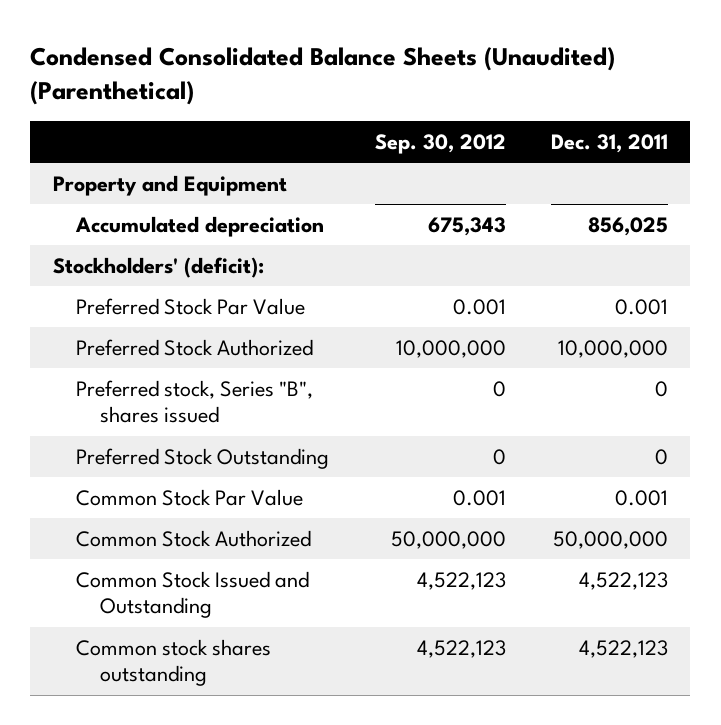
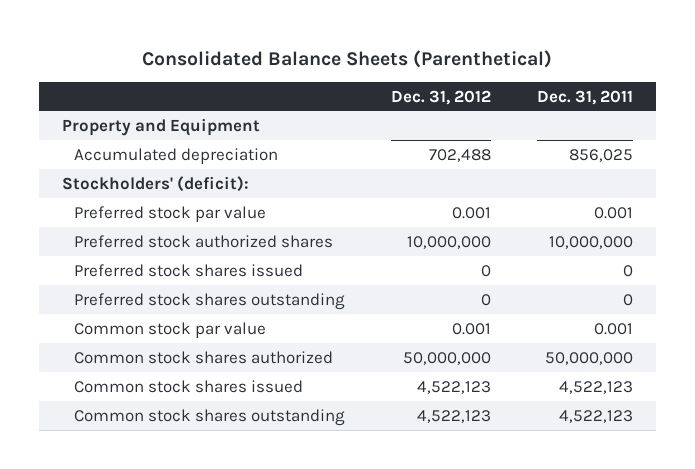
[30,46,616,105] Condensed Consolidated Balance Sheets (Unaudited) (Parenthetical) -> [142,49,553,68] Consolidated Balance Sheets (Parenthetical)
[374,133,506,154] Sep. 30, 2012 -> none
none -> [390,89,491,105] Dec. 31, 2012
[76,297,306,315] Preferred Stock Par Value -> [73,205,266,222] Preferred stock par value
[76,338,314,356] Preferred Stock Authorized -> [73,234,333,248] Preferred stock authorized shares
[76,379,314,424] Preferred stock, Series "B", shares issued -> [73,263,303,277] Preferred stock shares issued
[76,447,330,469] Preferred Stock Outstanding -> [73,292,345,310] Preferred stock shares outstanding
[76,488,304,506] Common Stock Par Value -> [73,321,266,338] Common stock par value
[76,529,312,547] Common Stock Authorized -> [73,350,333,364] Common stock shares authorized
[76,570,310,619] Common Stock Issued and Outstanding -> [73,379,303,393] Common stock shares issued

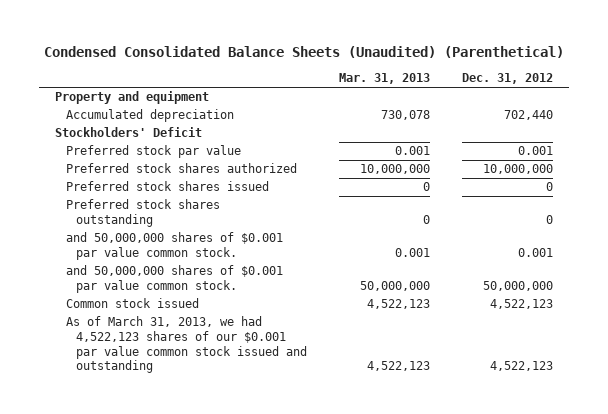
[142,49,553,68] Consolidated Balance Sheets (Parenthetical) -> [44,46,565,59] Condensed Consolidated Balance Sheets (Unaudited) (Parenthetical)
[536,89,633,105] Dec. 31, 2011 -> none
none -> [339,73,431,85] Mar. 31, 2013
[61,117,260,136] Property and Equipment -> [55,91,210,105] Property and equipment
[428,148,491,162] 702,488 -> [504,110,554,121] 702,440
[61,175,249,192] Stockholders' (deficit): -> [55,127,203,138] Stockholders' Deficit
[73,234,333,248] Preferred stock authorized shares -> [65,163,297,174] Preferred stock shares authorized
[73,321,266,338] Common stock par value -> [65,232,283,260] and 50,000,000 shares of $0.001 par value common stock.
[73,350,333,364] Common stock shares authorized -> [65,265,283,293] and 50,000,000 shares of $0.001 par value common stock.
[73,379,303,393] Common stock shares issued -> [65,298,199,309] Common stock issued
[73,408,345,426] Common stock shares outstanding -> [65,316,308,374] As of March 31, 2013, we had 4,522,123 shares of our $0.001 par value common stock issued and outstanding

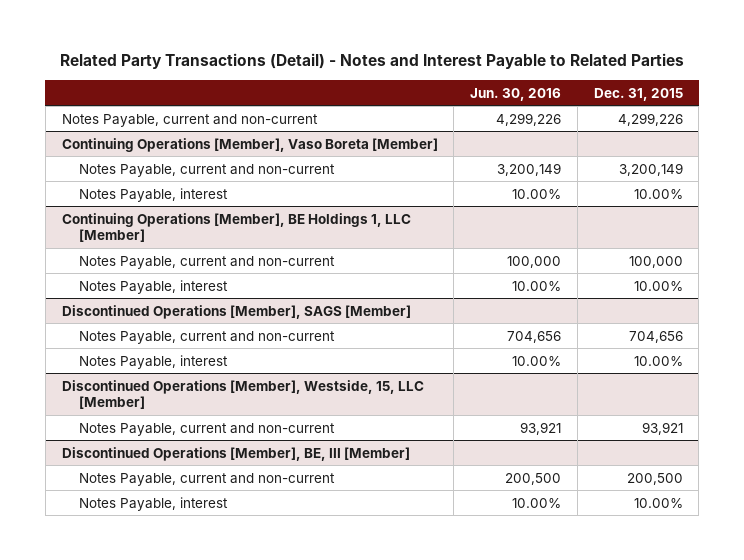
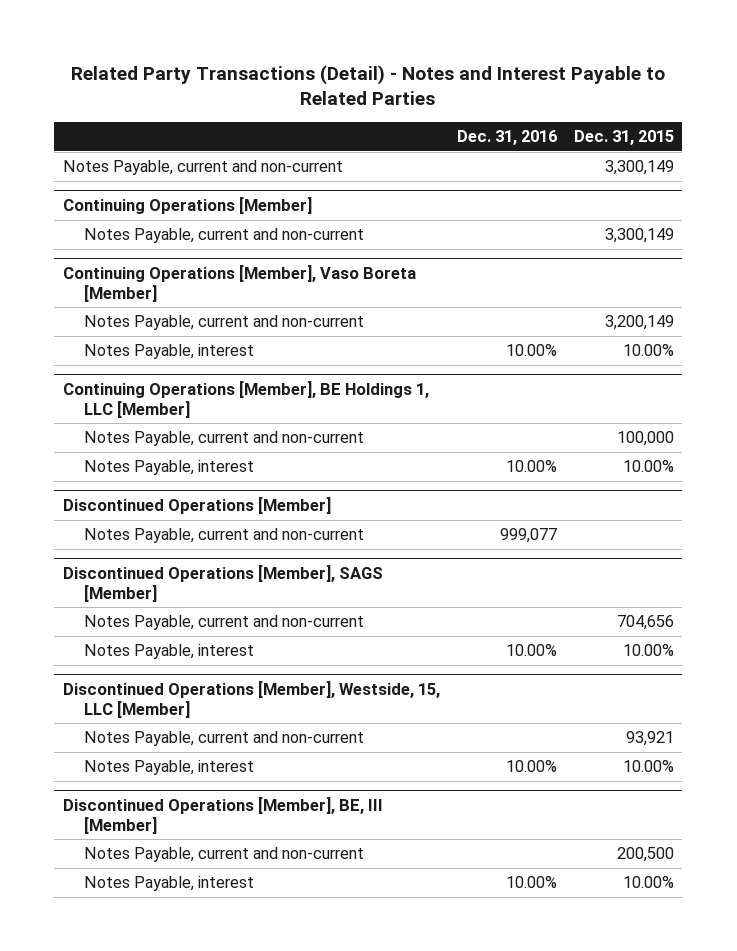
[470,87,562,101] Jun. 30, 2016 -> none
none -> [456,130,557,146] Dec. 31, 2016
[617,112,683,126] 4,299,226 -> [604,160,674,176] 3,300,149
none -> [62,197,312,215] Continuing Operations [Member]
none -> [84,228,365,244] Notes Payable, current and non-current
none -> [62,497,331,515] Discontinued Operations [Member]
none -> [84,528,365,544] Notes Payable, current and non-current
none -> [84,760,255,776] Notes Payable, interest

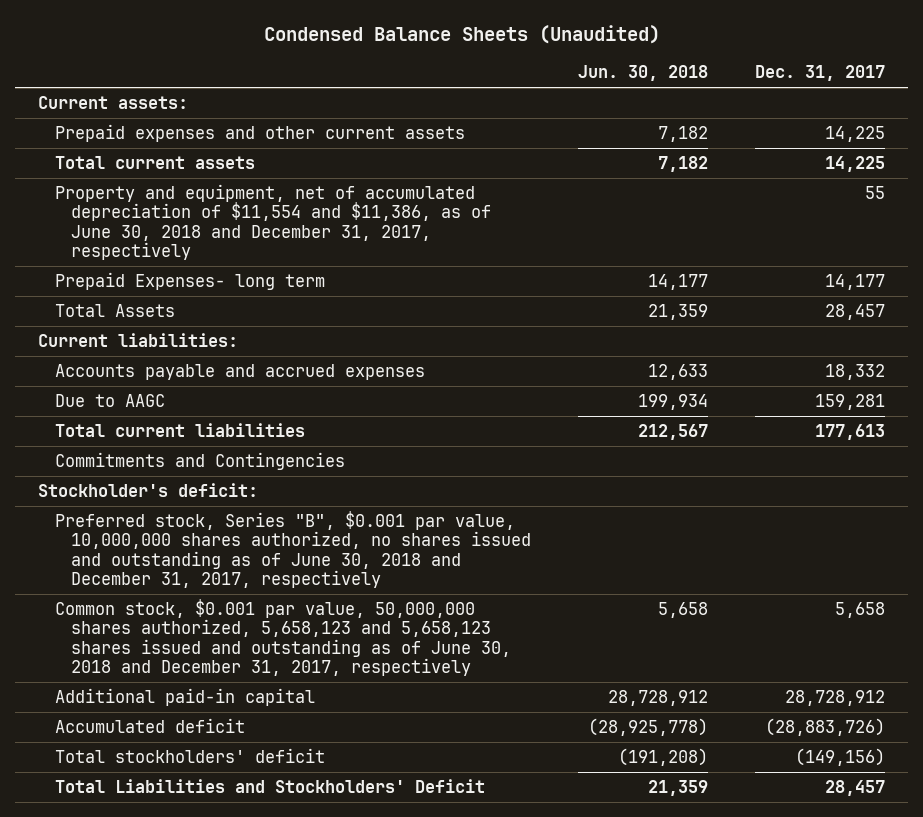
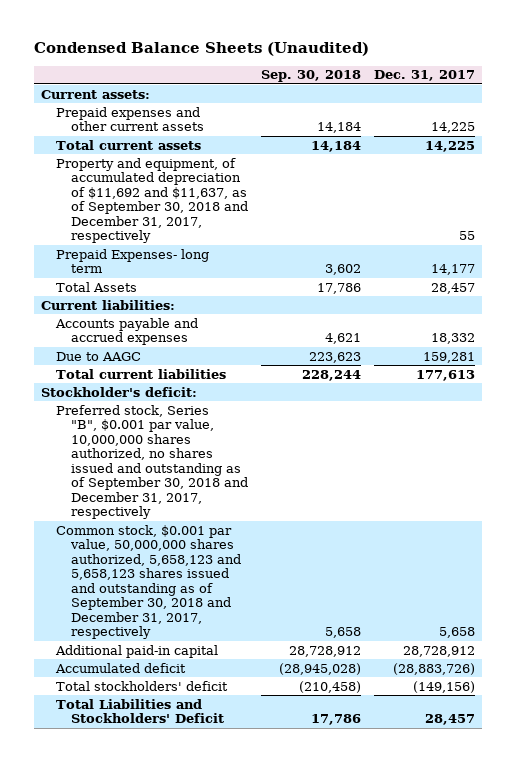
[577,65,708,82] Jun. 30, 2018 -> none
none -> [260,70,361,83] Sep. 30, 2018
[54,183,492,261] Property and equipment, net of accumulated depreciation of $11,554 and $11,386, as of June 30, 2018 and December 31, 2017, respectively -> [55,157,248,244] Property and equipment, of accumulated depreciation of $11,692 and $11,637, as of September 30, 2018 and December 31, 2017, respectively
[54,451,345,470] Commitments and Contingencies -> none
[54,510,532,589] Preferred stock, Series "B", $0.001 par value, 10,000,000 shares authorized, no shares issued and outstanding as of June 30, 2018 and December 31, 2017, respectively -> [55,404,248,520] Preferred stock, Series "B", $0.001 par value, 10,000,000 shares authorized, no shares issued and outstanding as of September 30, 2018 and December 31, 2017, respectively
[54,598,512,677] Common stock, $0.001 par value, 50,000,000 shares authorized, 5,658,123 and 5,658,123 shares issued and outstanding as of June 30, 2018 and December 31, 2017, respectively -> [55,524,241,640] Common stock, $0.001 par value, 50,000,000 shares authorized, 5,658,123 and 5,658,123 shares issued and outstanding as of September 30, 2018 and December 31, 2017, respectively

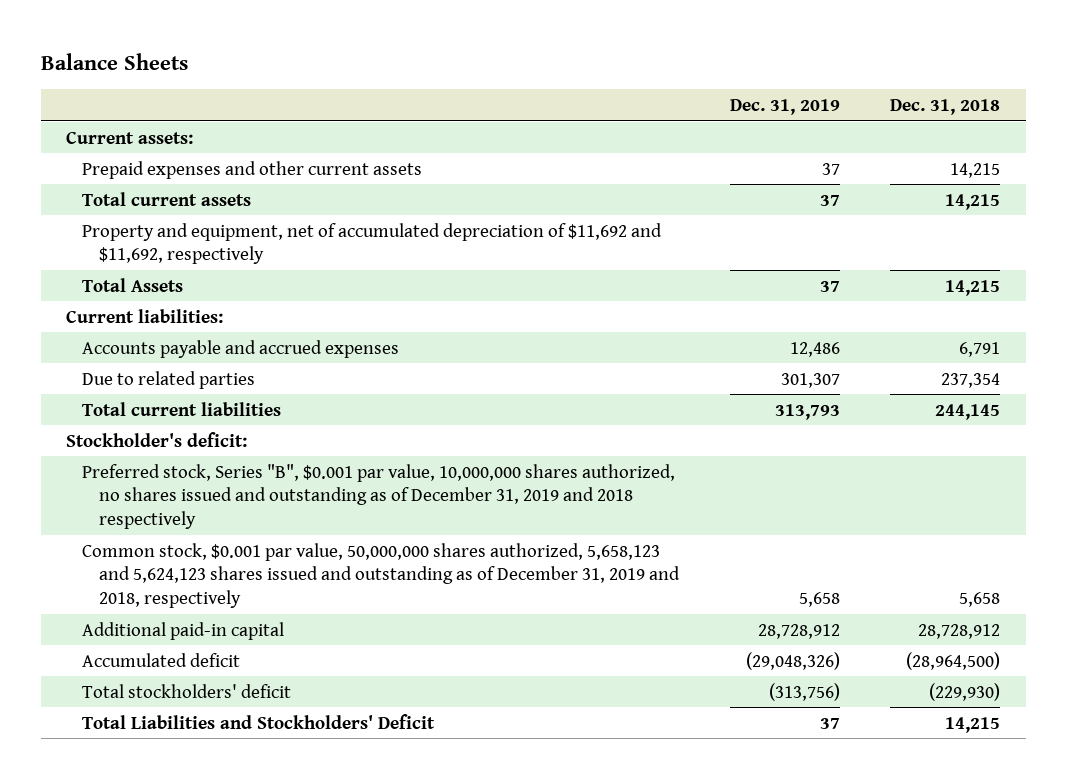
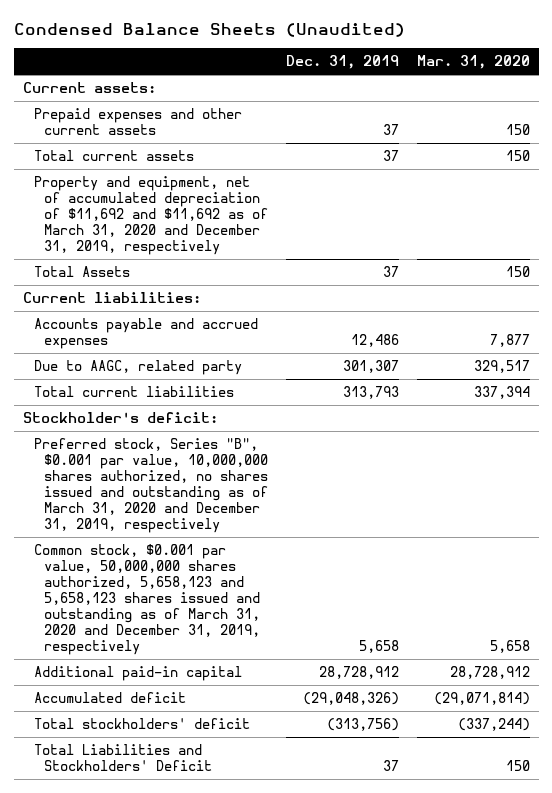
[40,53,188,71] Balance Sheets -> [13,22,405,37] Condensed Balance Sheets (Unaudited)
[890,98,1001,115] Dec. 31, 2018 -> none
none -> [416,55,530,70] Mar. 31, 2020
[82,222,663,265] Property and equipment, net of accumulated depreciation of $11,692 and $11,692, respectively -> [33,176,269,256] Property and equipment, net of accumulated depreciation of $11,692 and $11,692 as of March 31, 2020 and December 31, 2019, respectively
[82,370,256,389] Due to related parties -> [33,360,242,376] Due to AAGC, related party
[82,463,676,530] Preferred stock, Series "B", $0.001 par value, 10,000,000 shares authorized, no shares issued and outstanding as of December 31, 2019 and 2018 respectively -> [33,438,269,534] Preferred stock, Series "B", $0.001 par value, 10,000,000 shares authorized, no shares issued and outstanding as of March 31, 2020 and December 31, 2019, respectively
[82,542,680,609] Common stock, $0.001 par value, 50,000,000 shares authorized, 5,658,123 and 5,624,123 shares issued and outstanding as of December 31, 2019 and 2018, respectively -> [33,544,261,656] Common stock, $0.001 par value, 50,000,000 shares authorized, 5,658,123 and 5,658,123 shares issued and outstanding as of March 31, 2020 and December 31, 2019, respectively

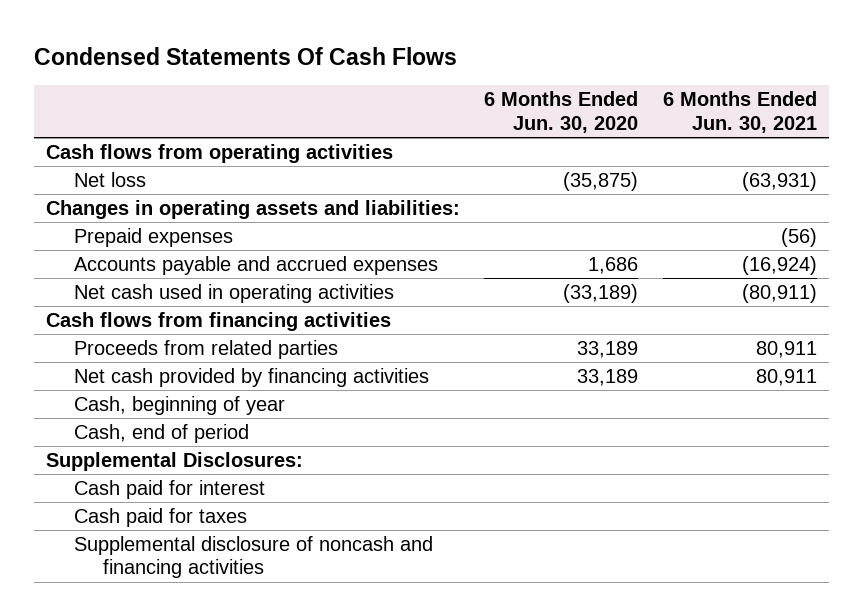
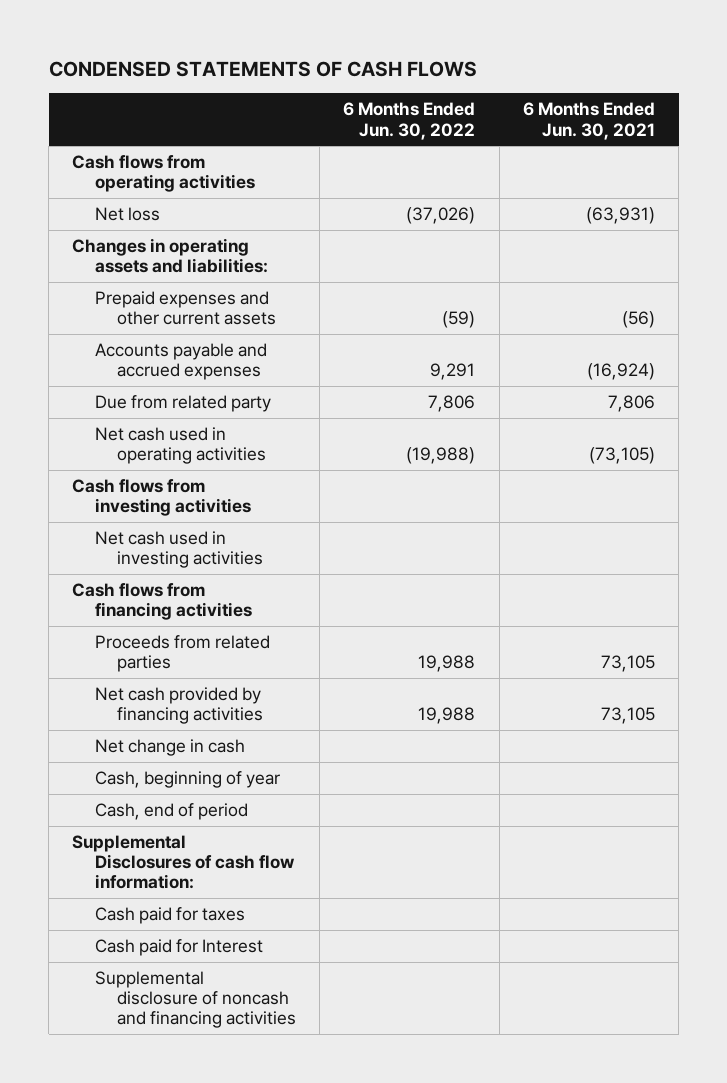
[33,47,457,66] Condensed Statements Of Cash Flows -> [48,60,477,77] CONDENSED STATEMENTS OF CASH FLOWS
[484,91,639,133] 6 Months Ended Jun. 30, 2020 -> none
none -> [343,102,476,140] 6 Months Ended Jun. 30, 2022
[74,228,234,248] Prepaid expenses -> [94,290,277,326] Prepaid expenses and other current assets
none -> [94,394,271,412] Due from related party
[741,284,817,304] (80,911) -> [588,447,655,465] (73,105)
none -> [72,478,251,517] Cash flows from investing activities
none -> [94,530,264,569] Net cash used in investing activities
[755,341,817,359] 80,911 -> [600,655,655,673] 73,105
[755,369,817,387] 80,911 -> [600,707,655,725] 73,105
none -> [94,738,245,756] Net change in cash
[74,480,266,500] Cash paid for interest -> none
[45,452,303,472] Supplemental Disclosures: -> [72,834,295,890] Supplemental Disclosures of cash flow information:
none -> [94,938,263,956] Cash paid for Interest

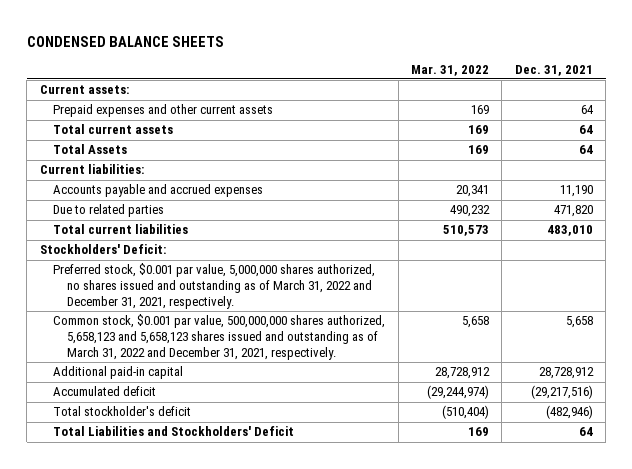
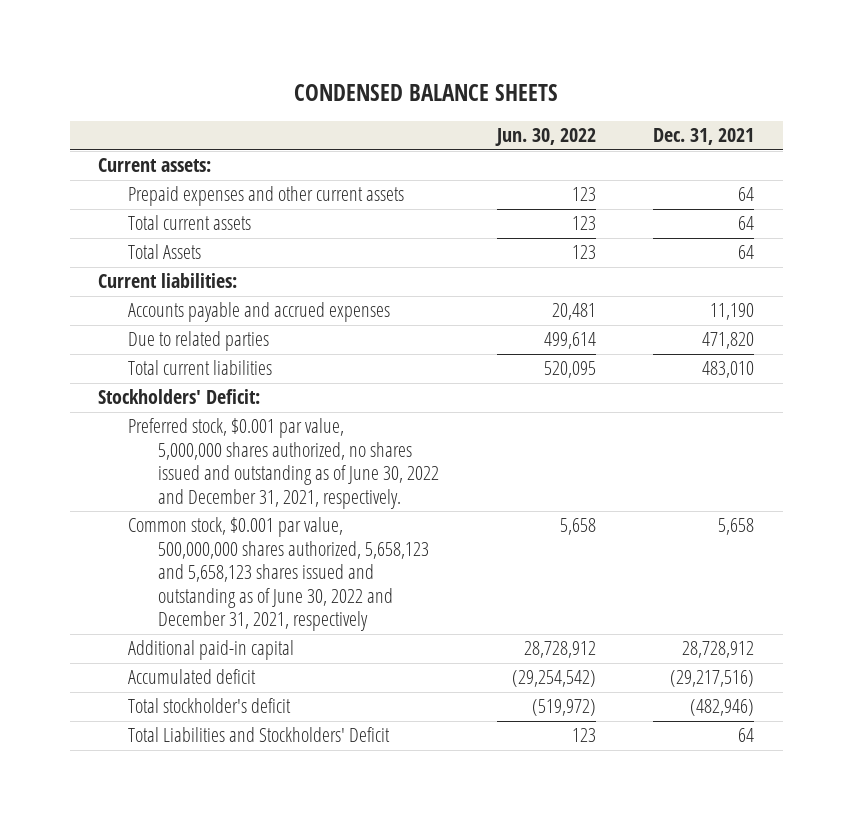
[410,64,489,76] Mar. 31, 2022 -> none
none -> [494,128,596,147] Jun. 30, 2022
[53,263,376,310] Preferred stock, $0.001 par value, 5,000,000 shares authorized, no shares issued and outstanding as of March 31, 2022 and December 31, 2021, respectively. -> [128,418,440,509] Preferred stock, $0.001 par value, 5,000,000 shares authorized, no shares issued and outstanding as of June 30, 2022 and December 31, 2021, respectively.
[53,314,386,361] Common stock, $0.001 par value, 500,000,000 shares authorized, 5,658,123 and 5,658,123 shares issued and outstanding as of March 31, 2022 and December 31, 2021, respectively. -> [128,517,430,632] Common stock, $0.001 par value, 500,000,000 shares authorized, 5,658,123 and 5,658,123 shares issued and outstanding as of June 30, 2022 and December 31, 2021, respectively

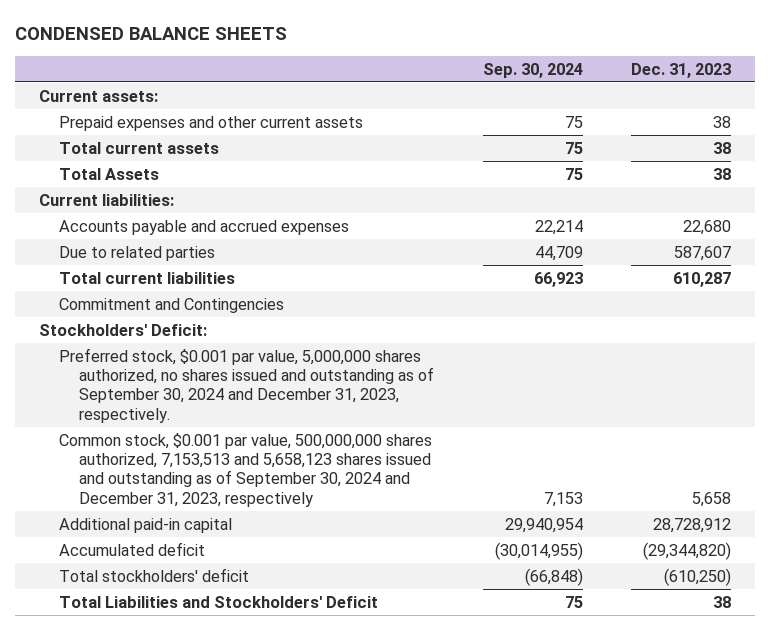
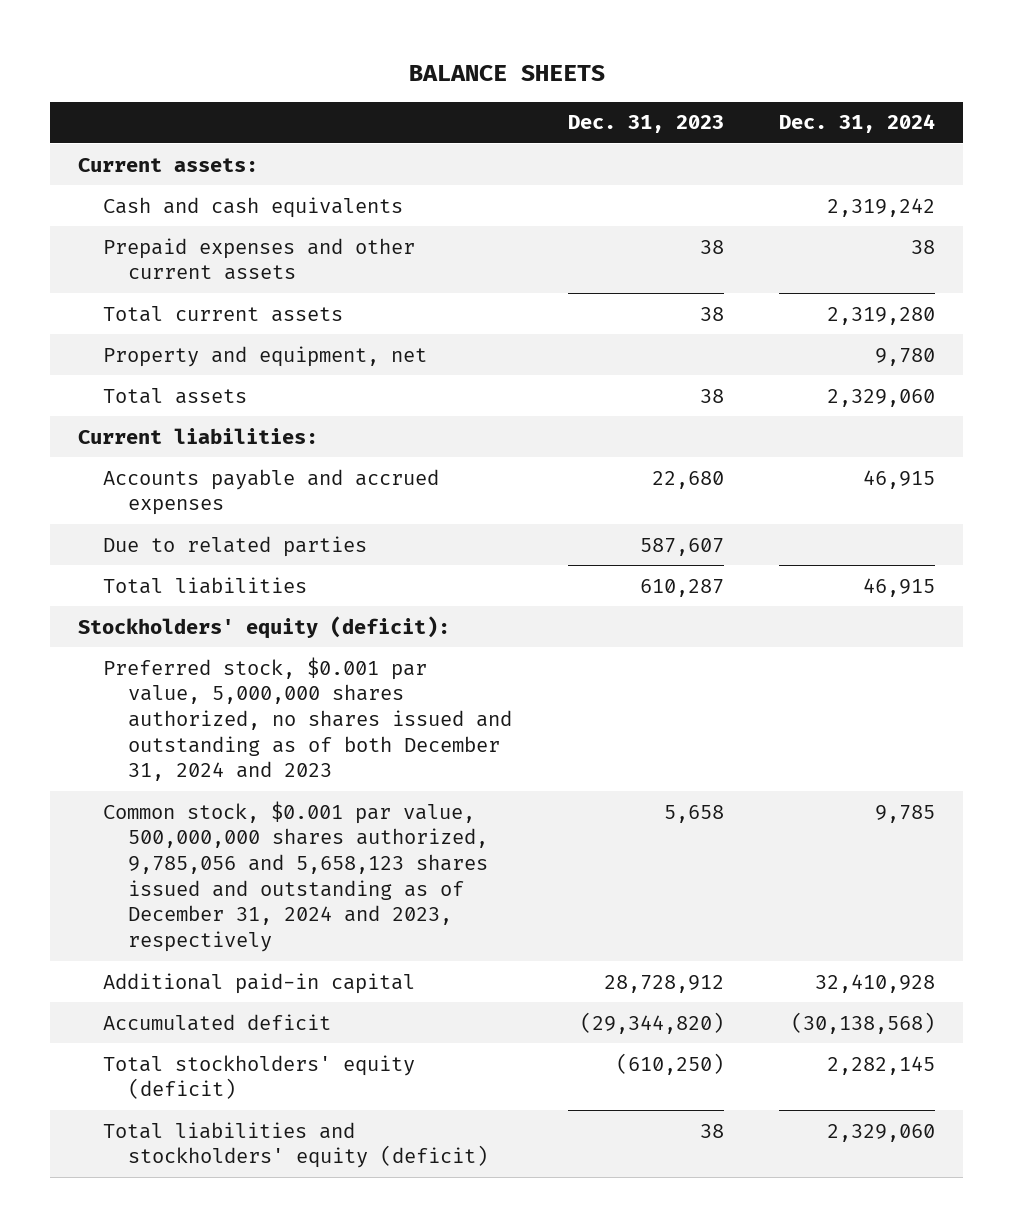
[14,26,287,40] CONDENSED BALANCE SHEETS -> [408,65,605,82] BALANCE SHEETS
[482,62,583,78] Sep. 30, 2024 -> none
none -> [779,114,936,134] Dec. 31, 2024
none -> [103,196,404,218] Cash and cash equivalents
none -> [103,345,428,367] Property and equipment, net
[58,167,159,180] Total Assets -> [103,387,248,404] Total assets
[58,297,284,313] Commitment and Contingencies -> none
[58,271,235,284] Total current liabilities -> [103,576,308,594] Total liabilities
[38,323,207,336] Stockholders' Deficit: -> [78,615,451,639] Stockholders' equity (deficit):
[58,347,435,423] Preferred stock, $0.001 par value, 5,000,000 shares authorized, no shares issued and outstanding as of September 30, 2024 and December 31, 2023, respectively. -> [103,656,513,782] Preferred stock, $0.001 par value, 5,000,000 shares authorized, no shares issued and outstanding as of both December 31, 2024 and 2023
[58,432,432,507] Common stock, $0.001 par value, 500,000,000 shares authorized, 7,153,513 and 5,658,123 shares issued and outstanding as of September 30, 2024 and December 31, 2023, respectively -> [103,800,489,952] Common stock, $0.001 par value, 500,000,000 shares authorized, 9,785,056 and 5,658,123 shares issued and outstanding as of December 31, 2024 and 2023, respectively
[58,567,249,582] Total stockholders' deficit -> [103,1054,416,1100] Total stockholders' equity (deficit)
[58,595,378,608] Total Liabilities and Stockholders' Deficit -> [103,1121,489,1169] Total liabilities and stockholders' equity (deficit)

